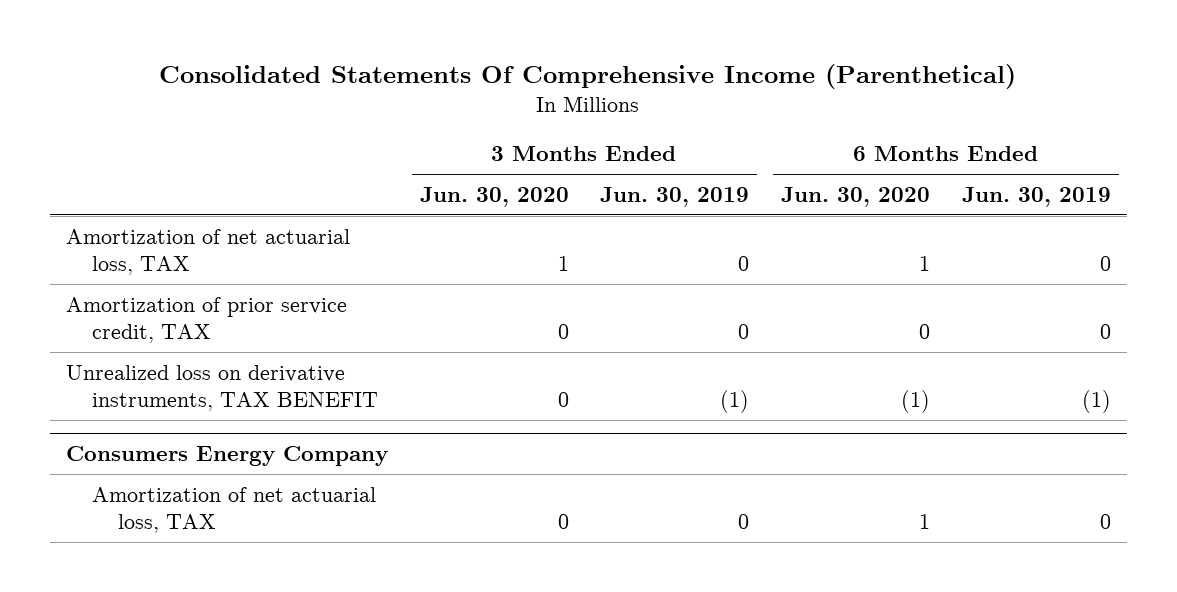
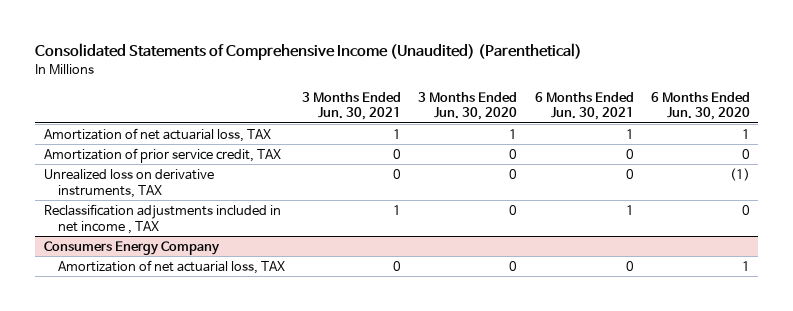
[159,64,1017,90] Consolidated Statements Of Comprehensive Income (Parenthetical) -> [35,42,583,60] Consolidated Statements of Comprehensive Income (Unaudited) (Parenthetical)
[600,187,750,208] Jun. 30, 2019 -> none
[961,187,1111,208] Jun. 30, 2019 -> none
none -> [302,91,402,121] 3 Months Ended Jun. 30, 2021
none -> [534,91,634,121] 6 Months Ended Jun. 30, 2021
[65,364,378,411] Unrealized loss on derivative instruments, TAX BENEFIT -> [43,168,214,198] Unrealized loss on derivative instruments, TAX
none -> [43,203,281,234] Reclassification adjustments included in net income , TAX

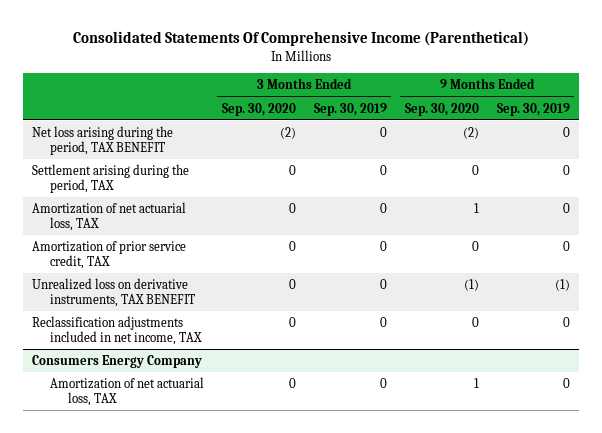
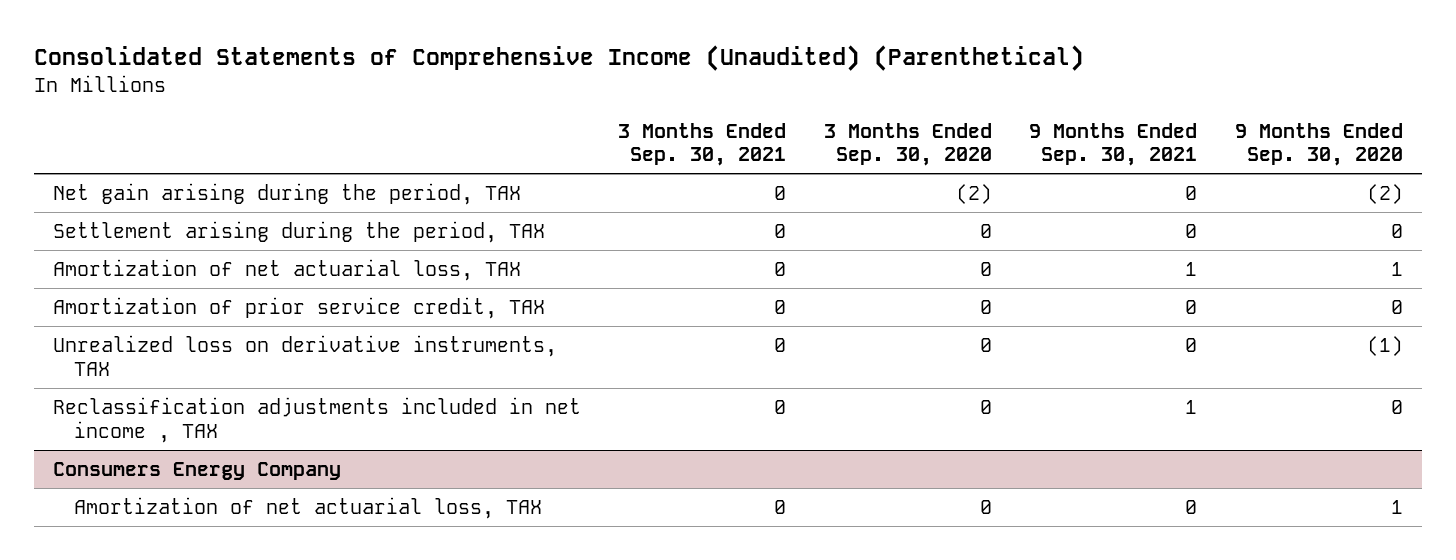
[72,31,529,47] Consolidated Statements Of Comprehensive Income (Parenthetical) -> [34,44,1085,71] Consolidated Statements of Comprehensive Income (Unaudited) (Parenthetical)
[313,102,387,116] Sep. 30, 2019 -> none
[496,102,570,116] Sep. 30, 2019 -> none
none -> [618,122,787,167] 3 Months Ended Sep. 30, 2021
none -> [1029,122,1198,167] 9 Months Ended Sep. 30, 2021
[32,126,174,156] Net loss arising during the period, TAX BENEFIT -> [52,183,521,206] Net gain arising during the period, TAX
[32,278,195,308] Unrealized loss on derivative instruments, TAX BENEFIT -> [52,335,557,376] Unrealized loss on derivative instruments, TAX
[32,316,202,346] Reclassification adjustments included in net income, TAX -> [52,397,581,443] Reclassification adjustments included in net income , TAX

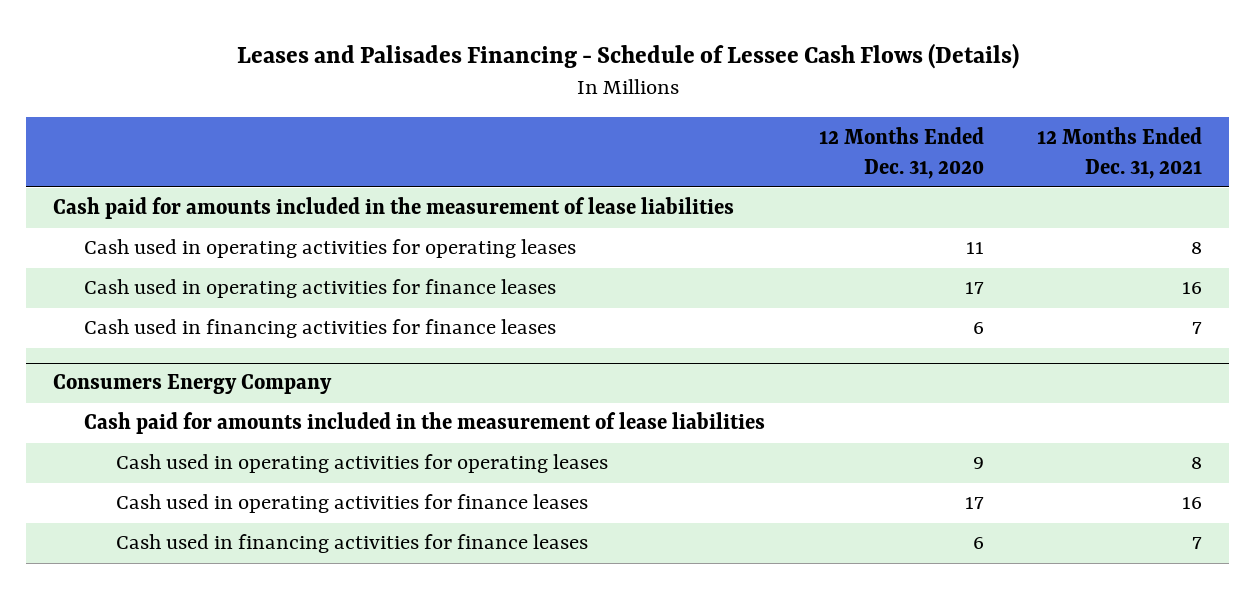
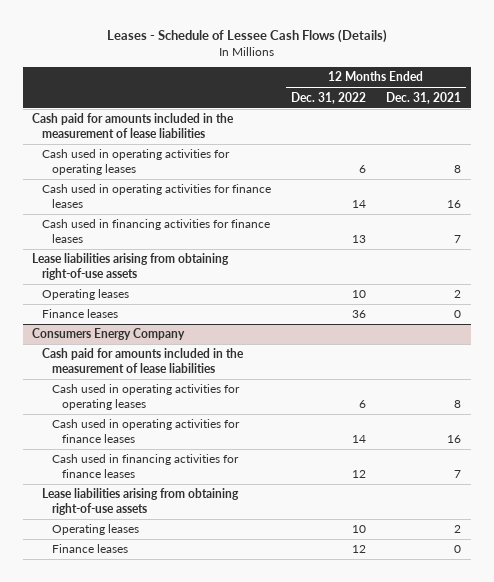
[236,42,1019,69] Leases and Palisades Financing - Schedule of Lessee Cash Flows (Details) -> [106,29,387,44] Leases - Schedule of Lessee Cash Flows (Details)
[818,126,984,179] 12 Months Ended Dec. 31, 2020 -> none
none -> [291,91,367,104] Dec. 31, 2022
none -> [32,253,230,281] Lease liabilities arising from obtaining right-of-use assets
none -> [42,289,130,301] Operating leases
none -> [42,309,119,319] Finance leases
none -> [42,488,240,516] Lease liabilities arising from obtaining right-of-use assets
none -> [52,524,140,536] Operating leases
none -> [52,544,129,554] Finance leases

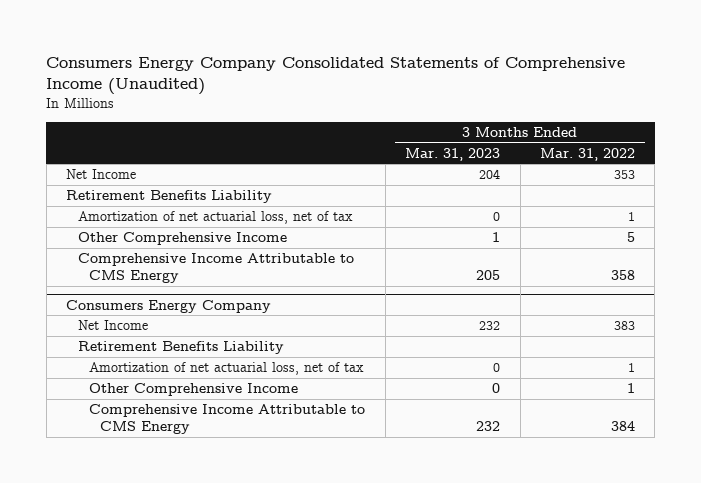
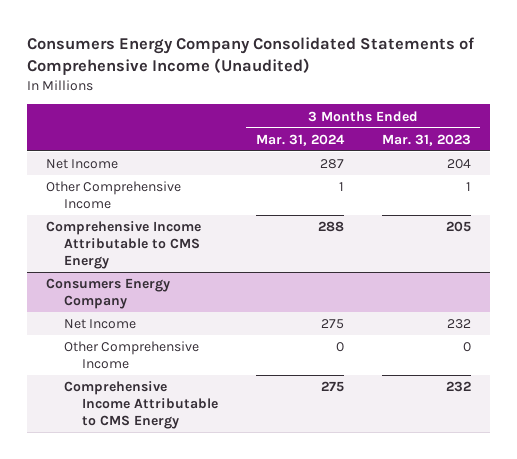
[540,147,636,161] Mar. 31, 2022 -> none
none -> [255,133,345,146] Mar. 31, 2024
[66,190,273,204] Retirement Benefits Liability -> none
[77,211,353,225] Amortization of net actuarial loss, net of tax -> none
[77,341,284,355] Retirement Benefits Liability -> none
[89,362,365,376] Amortization of net actuarial loss, net of tax -> none

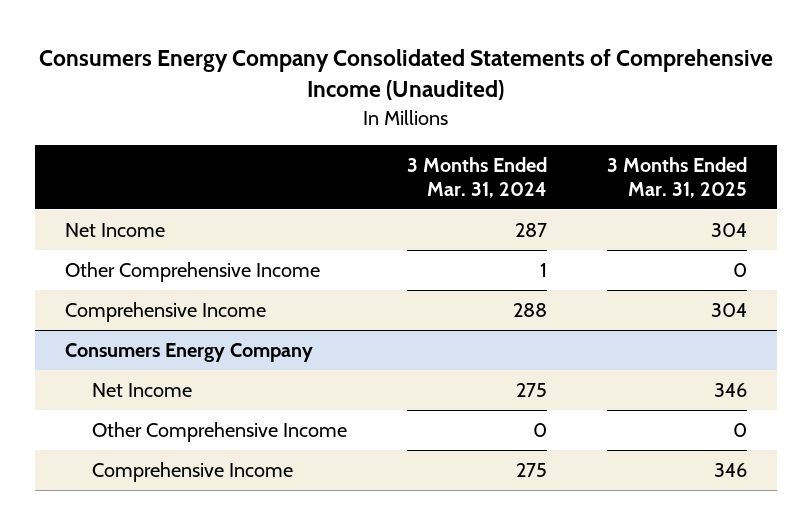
[381,133,471,146] Mar. 31, 2023 -> none
none -> [606,156,747,198] 3 Months Ended Mar. 31, 2025
[45,221,201,270] Comprehensive Income Attributable to CMS Energy -> [64,302,266,323] Comprehensive Income
[63,381,218,430] Comprehensive Income Attributable to CMS Energy -> [92,462,294,483] Comprehensive Income

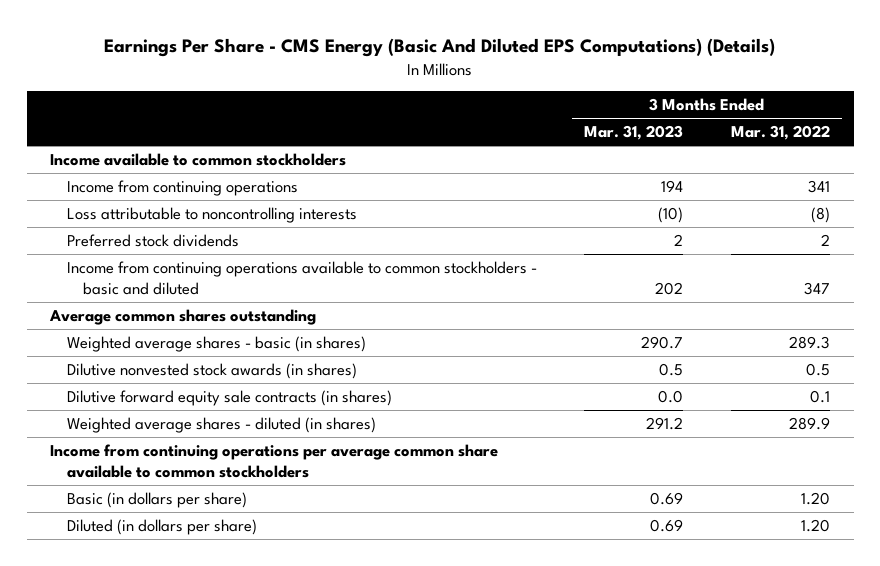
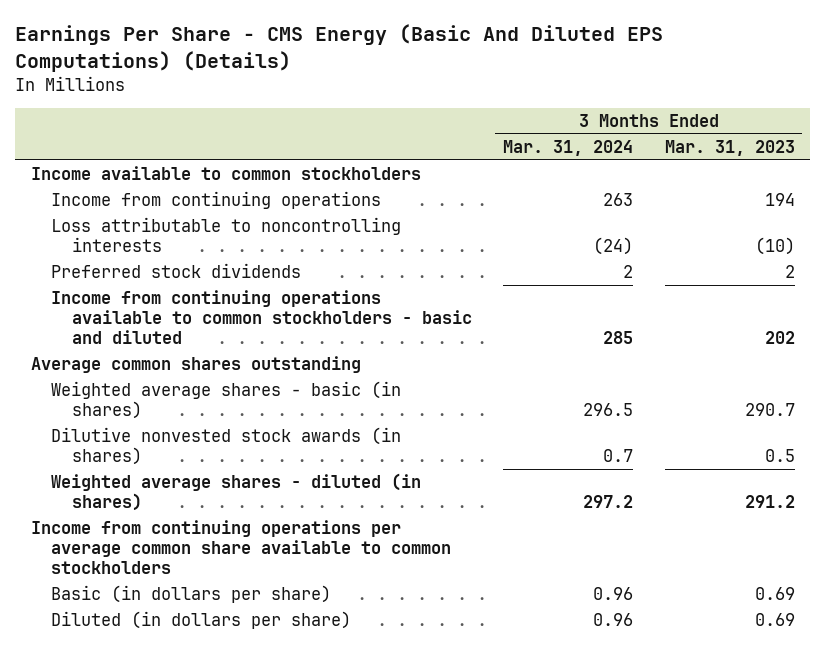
[730,125,830,141] Mar. 31, 2022 -> none
none -> [503,139,634,156] Mar. 31, 2024
[66,390,392,407] Dilutive forward equity sale contracts (in shares) -> none

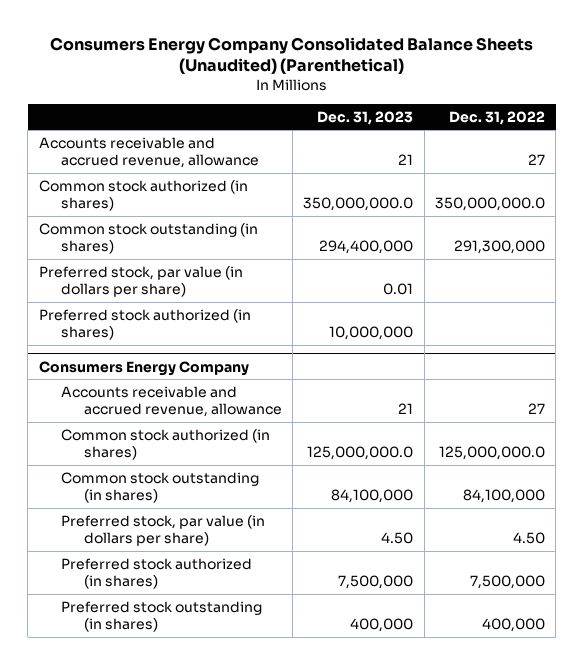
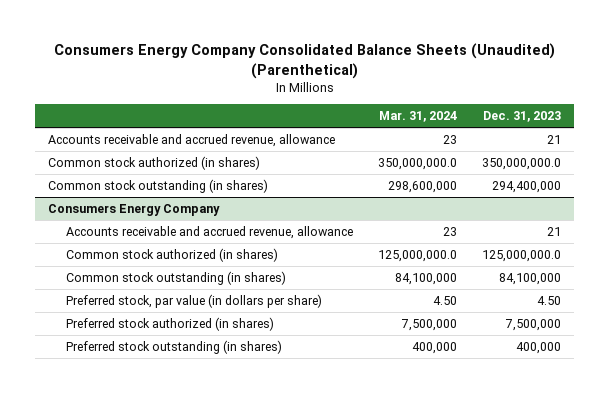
[448,110,545,125] Dec. 31, 2022 -> none
none -> [379,111,458,123] Mar. 31, 2024
[38,265,243,298] Preferred stock, par value (in dollars per share) -> none
[38,308,251,341] Preferred stock authorized (in shares) -> none

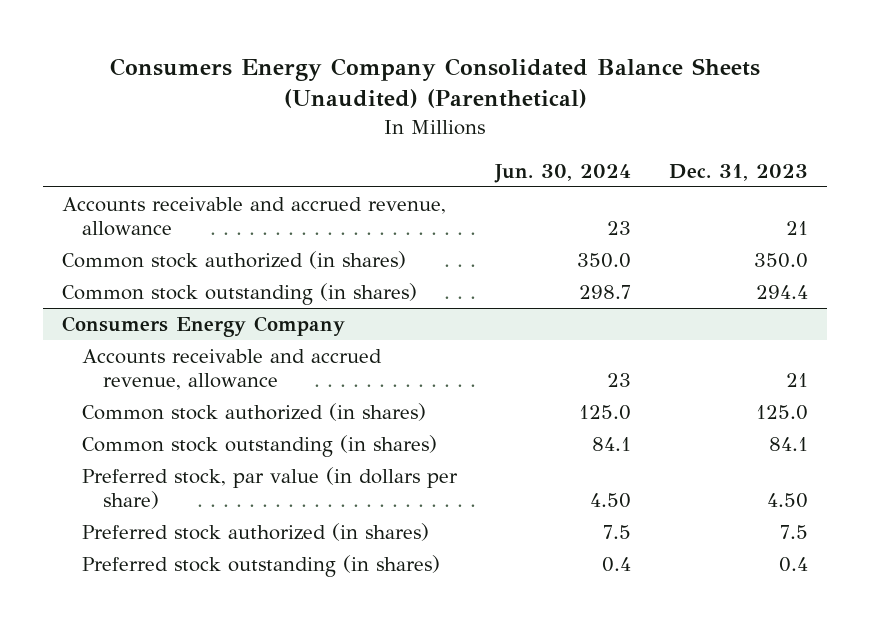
[379,111,458,123] Mar. 31, 2024 -> none
none -> [493,163,631,183] Jun. 30, 2024
[482,157,562,170] 350,000,000.0 -> [753,253,808,269] 350.0
[492,180,562,193] 294,400,000 -> [755,285,808,300] 294.4
[482,249,562,262] 125,000,000.0 -> [755,405,808,421] 125.0
[499,272,562,285] 84,100,000 -> [768,437,808,452] 84.1
[505,318,562,331] 7,500,000 -> [779,525,808,540] 7.5
[516,341,562,354] 400,000 -> [778,557,808,573] 0.4

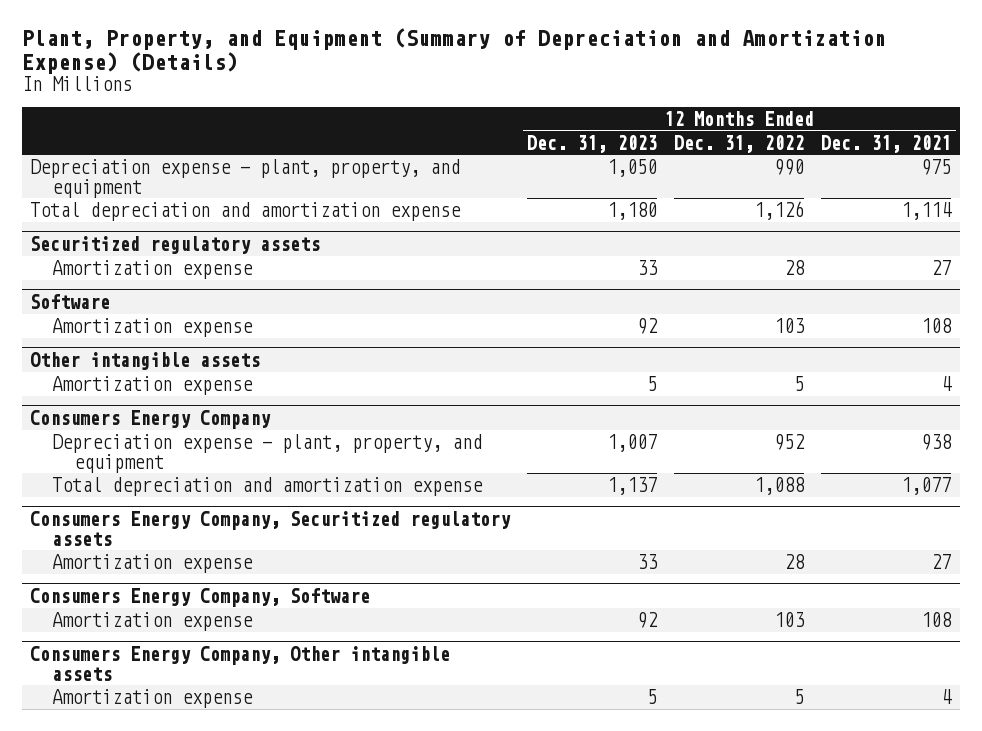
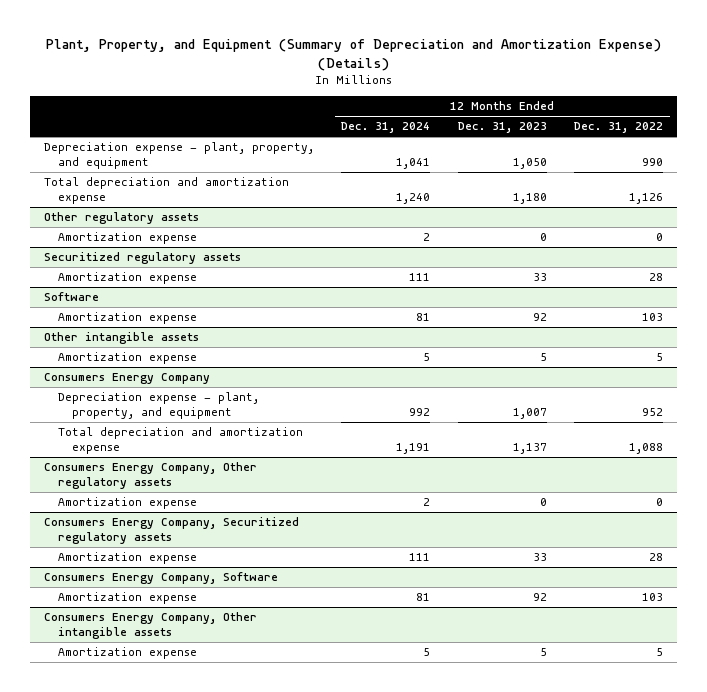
[821,134,952,153] Dec. 31, 2021 -> none
none -> [341,122,431,134] Dec. 31, 2024
none -> [44,212,200,225] Other regulatory assets
none -> [58,232,198,245] Amortization expense
none -> [44,462,258,490] Consumers Energy Company, Other regulatory assets
none -> [58,497,198,510] Amortization expense

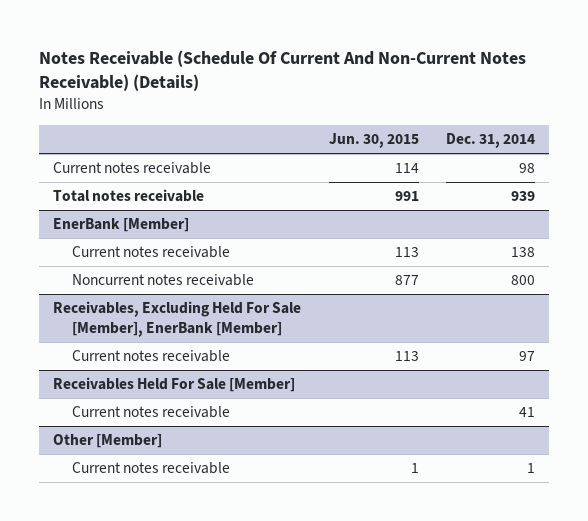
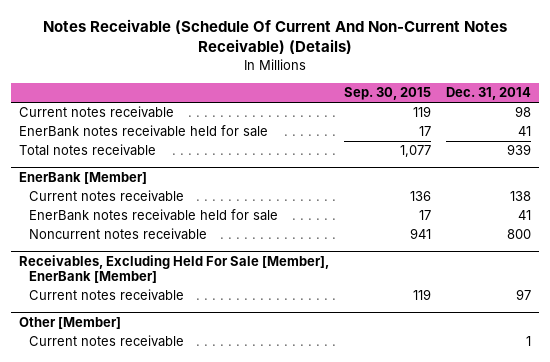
[328,133,419,149] Jun. 30, 2015 -> none
none -> [343,87,431,101] Sep. 30, 2015
none -> [18,125,268,138] EnerBank notes receivable held for sale
none -> [28,209,278,222] EnerBank notes receivable held for sale
[53,377,296,393] Receivables Held For Sale [Member] -> none
[71,406,230,419] Current notes receivable -> none

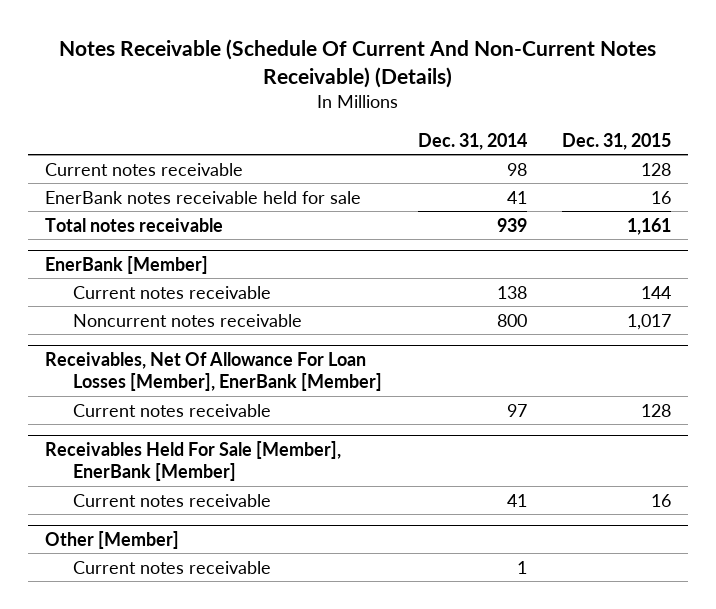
[343,87,431,101] Sep. 30, 2015 -> none
none -> [561,132,671,150] Dec. 31, 2015
[28,209,278,222] EnerBank notes receivable held for sale -> none
[18,254,329,284] Receivables, Excluding Held For Sale [Member], EnerBank [Member] -> none
none -> [45,351,383,392] Receivables, Net Of Allowance For Loan Losses [Member], EnerBank [Member]
none -> [45,440,342,482] Receivables Held For Sale [Member], EnerBank [Member]
none -> [73,493,272,507] Current notes receivable

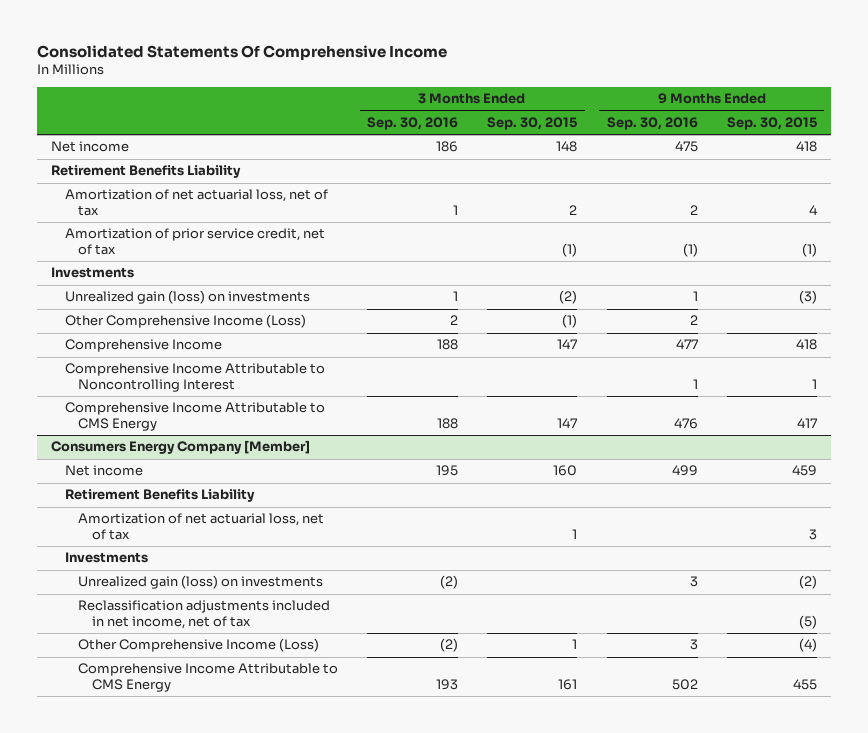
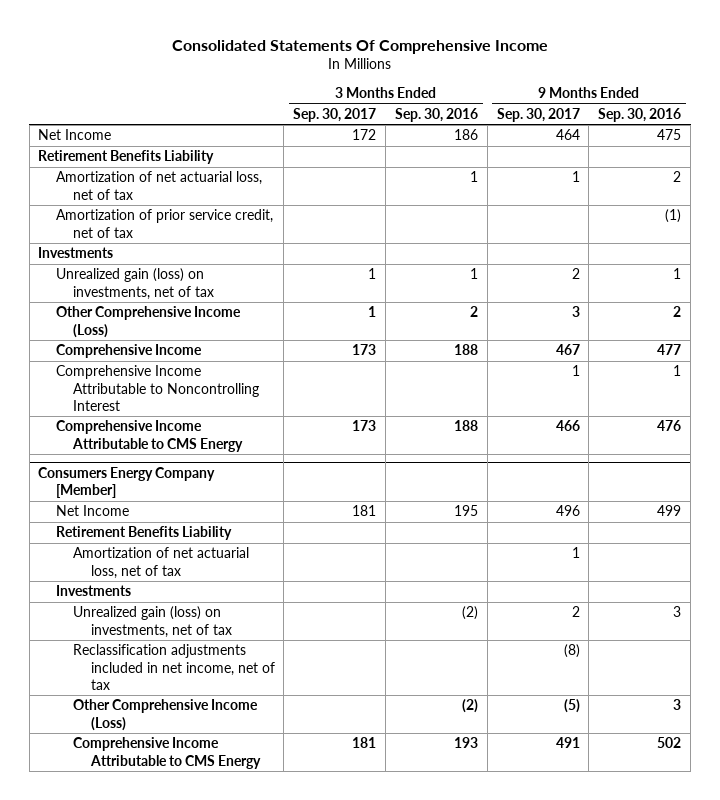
[487,116,578,130] Sep. 30, 2015 -> none
[726,116,817,130] Sep. 30, 2015 -> none
none -> [293,108,377,123] Sep. 30, 2017
none -> [496,108,580,123] Sep. 30, 2017
[51,141,130,153] Net income -> [38,129,112,141] Net Income
[64,290,310,305] Unrealized gain (loss) on investments -> [55,268,215,300] Unrealized gain (loss) on investments, net of tax
[64,465,143,477] Net income -> [55,505,129,517] Net Income
[78,575,324,590] Unrealized gain (loss) on investments -> [73,606,232,638] Unrealized gain (loss) on investments, net of tax

